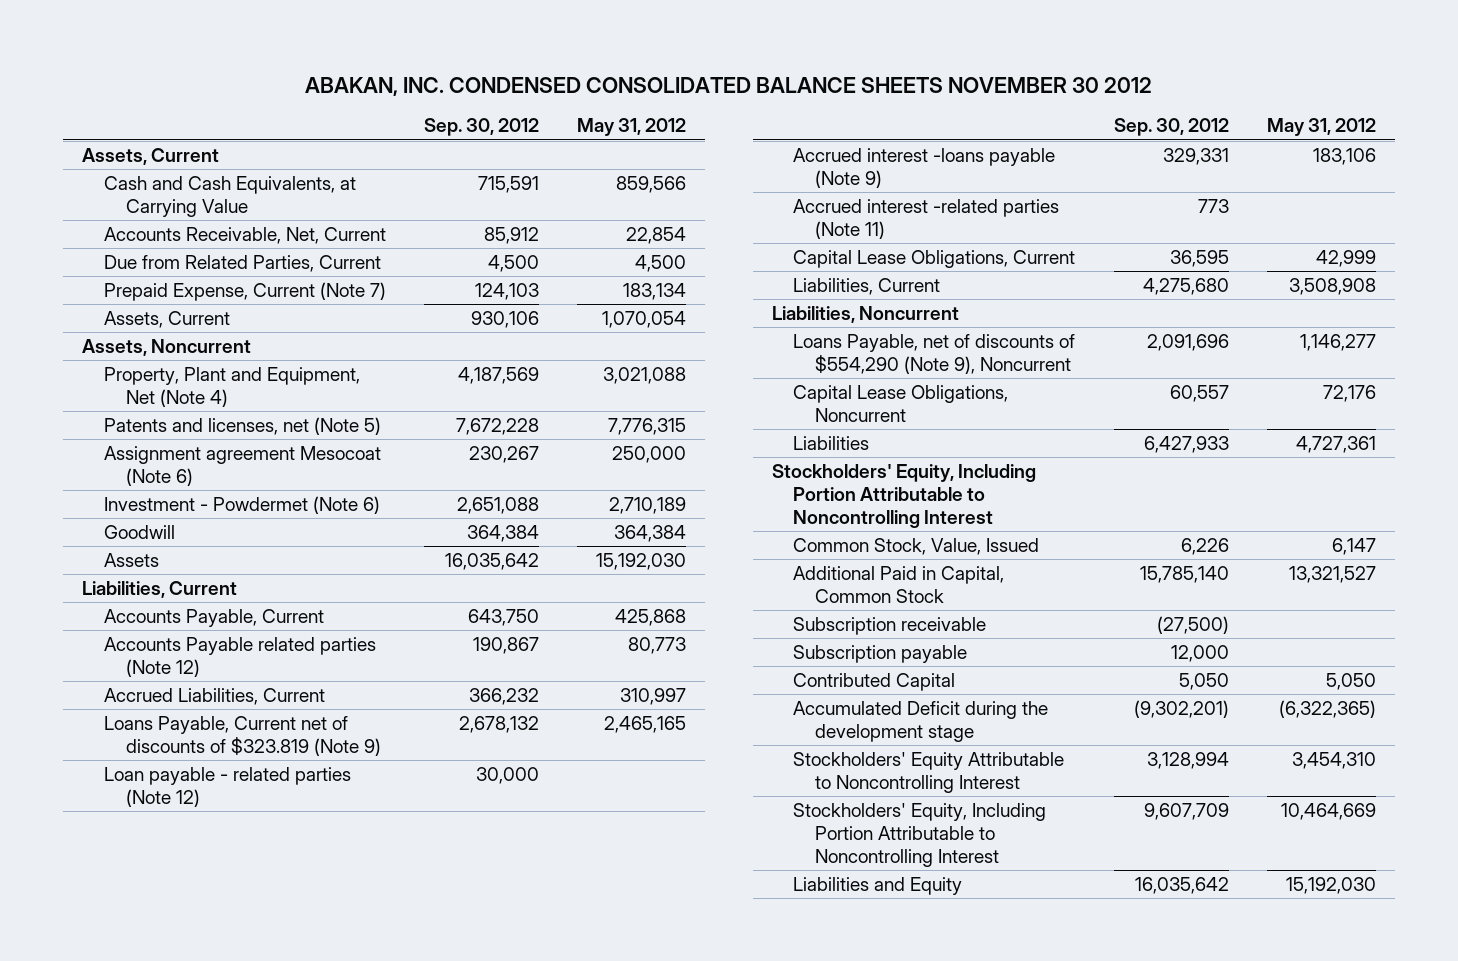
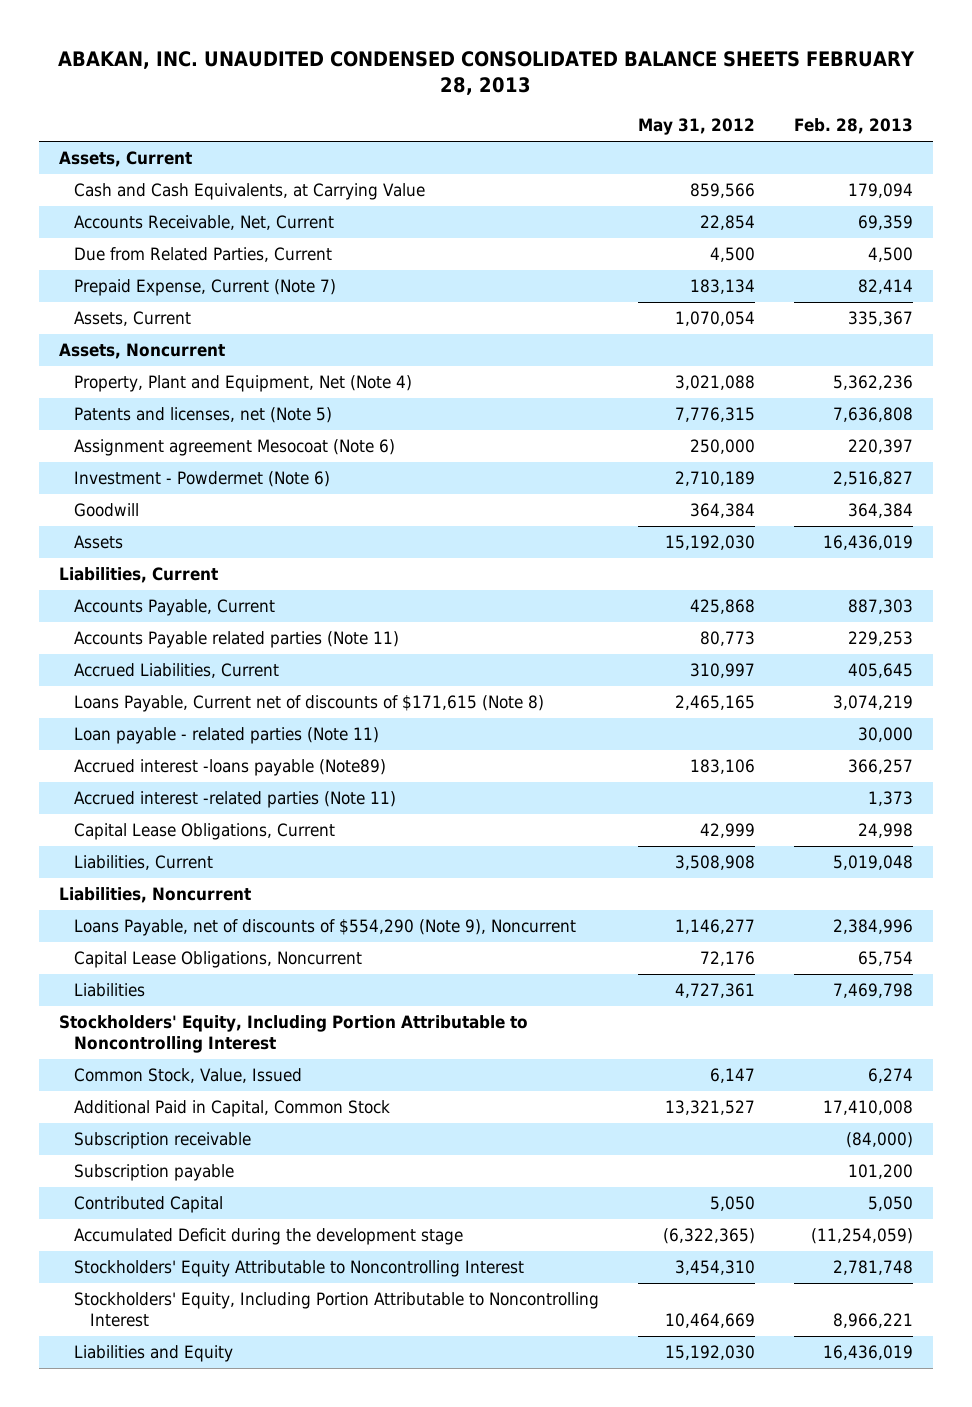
[304,76,1152,96] ABAKAN, INC. CONDENSED CONSOLIDATED BALANCE SHEETS NOVEMBER 30 2012 -> [58,50,916,95] ABAKAN, INC. UNAUDITED CONDENSED CONSOLIDATED BALANCE SHEETS FEBRUARY 28, 2013
[424,118,540,137] Sep. 30, 2012 -> none
none -> [794,118,914,135] Feb. 28, 2013
[104,636,377,677] Accounts Payable related parties (Note 12) -> [74,631,400,649] Accounts Payable related parties (Note 11)
[104,715,382,756] Loans Payable, Current net of discounts of $323.819 (Note 9) -> [74,695,545,713] Loans Payable, Current net of discounts of $171,615 (Note 8)
[104,766,352,807] Loan payable - related parties (Note 12) -> [74,727,380,745] Loan payable - related parties (Note 11)
[793,147,1056,188] Accrued interest -loans payable (Note 9) -> [74,759,387,777] Accrued interest -loans payable (Note89)

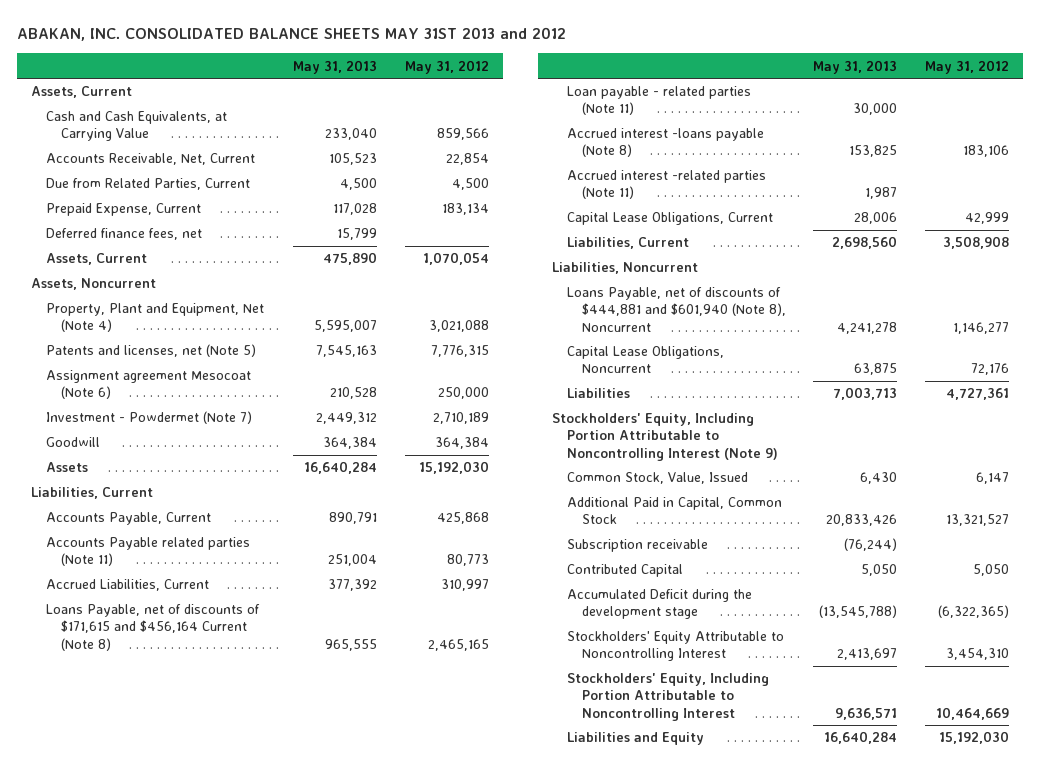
[58,50,916,95] ABAKAN, INC. UNAUDITED CONDENSED CONSOLIDATED BALANCE SHEETS FEBRUARY 28, 2013 -> [17,27,567,42] ABAKAN, INC. CONSOLIDATED BALANCE SHEETS MAY 31ST 2013 and 2012
[794,118,914,135] Feb. 28, 2013 -> none
none -> [293,59,378,74] May 31, 2013
[74,279,337,297] Prepaid Expense, Current (Note 7) -> [46,203,202,217] Prepaid Expense, Current
none -> [46,228,203,241] Deferred finance fees, net
[74,471,331,488] Investment - Powdermet (Note 6) -> [46,411,253,425] Investment - Powdermet (Note 7)
[74,695,545,713] Loans Payable, Current net of discounts of $171,615 (Note 8) -> [46,604,261,651] Loans Payable, net of discounts of $171,615 and $456,164 Current (Note 8)
[74,759,387,777] Accrued interest -loans payable (Note89) -> [566,128,764,158] Accrued interest -loans payable (Note 8)
[74,919,577,937] Loans Payable, net of discounts of $554,290 (Note 9), Noncurrent -> [566,287,786,332] Loans Payable, net of discounts of $444,881 and $601,940 (Note 8), Noncurrent
[58,1015,528,1053] Stockholders' Equity, Including Portion Attributable to Noncontrolling Interest -> [551,413,778,461] Stockholders' Equity, Including Portion Attributable to Noncontrolling Interest (Note 9)
[74,1164,235,1182] Subscription payable -> none

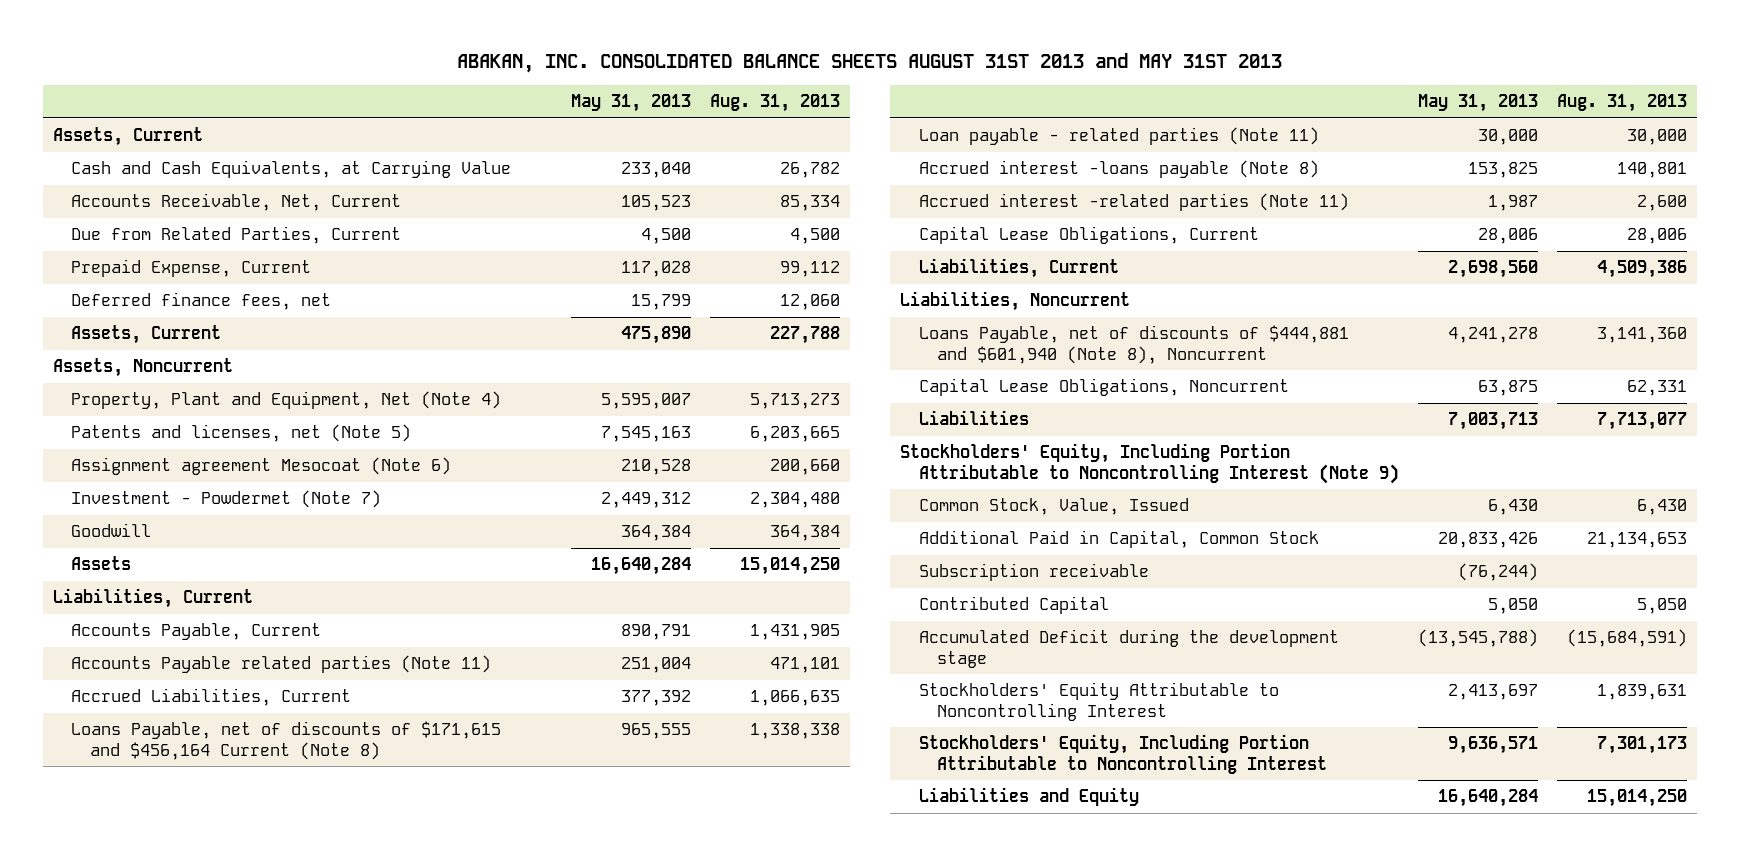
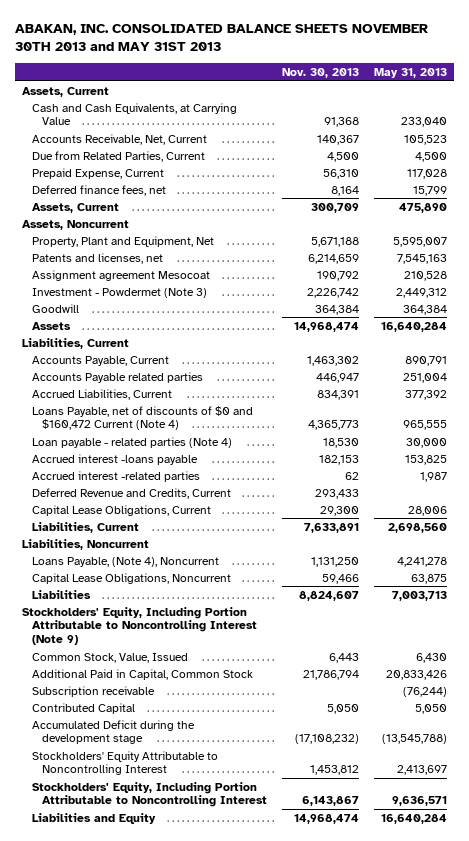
[457,53,1283,74] ABAKAN, INC. CONSOLIDATED BALANCE SHEETS AUGUST 31ST 2013 and MAY 31ST 2013 -> [14,23,428,52] ABAKAN, INC. CONSOLIDATED BALANCE SHEETS NOVEMBER 30TH 2013 and MAY 31ST 2013
[709,93,840,112] Aug. 31, 2013 -> none
none -> [281,67,359,78] Nov. 30, 2013
[71,391,502,410] Property, Plant and Equipment, Net (Note 4) -> [31,235,214,247] Property, Plant and Equipment, Net
[71,424,412,443] Patents and licenses, net (Note 5) -> [31,252,163,264] Patents and licenses, net
[71,457,452,476] Assignment agreement Mesocoat (Note 6) -> [31,269,210,281] Assignment agreement Mesocoat
[71,490,382,509] Investment - Powdermet (Note 7) -> [31,287,207,298] Investment - Powdermet (Note 3)
[71,655,492,674] Accounts Payable related parties (Note 11) -> [31,371,203,383] Accounts Payable related parties
[71,721,502,760] Loans Payable, net of discounts of $171,615 and $456,164 Current (Note 8) -> [31,405,253,431] Loans Payable, net of discounts of $0 and $160,472 Current (Note 4)
[918,127,1319,146] Loan payable - related parties (Note 11) -> [31,436,232,448] Loan payable - related parties (Note 4)
[918,160,1319,179] Accrued interest -loans payable (Note 8) -> [31,453,198,465] Accrued interest -loans payable
[918,193,1349,212] Accrued interest -related parties (Note 11) -> [31,470,200,482] Accrued interest -related parties
none -> [31,487,231,499] Deferred Revenue and Credits, Current
[918,325,1349,364] Loans Payable, net of discounts of $444,881 and $601,940 (Note 8), Noncurrent -> [31,556,219,567] Loans Payable, (Note 4), Noncurrent

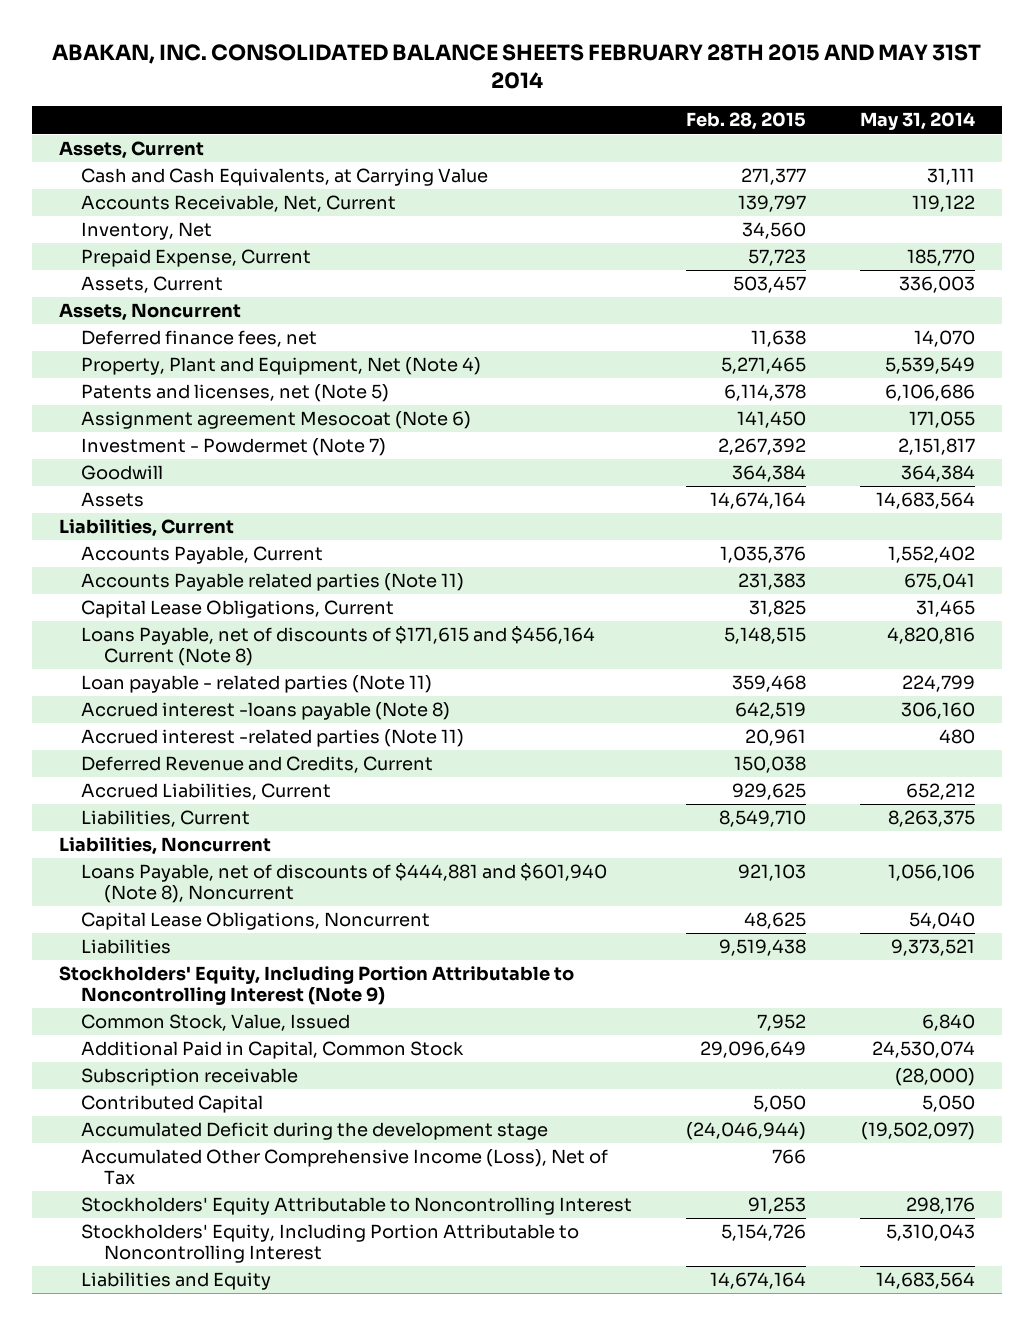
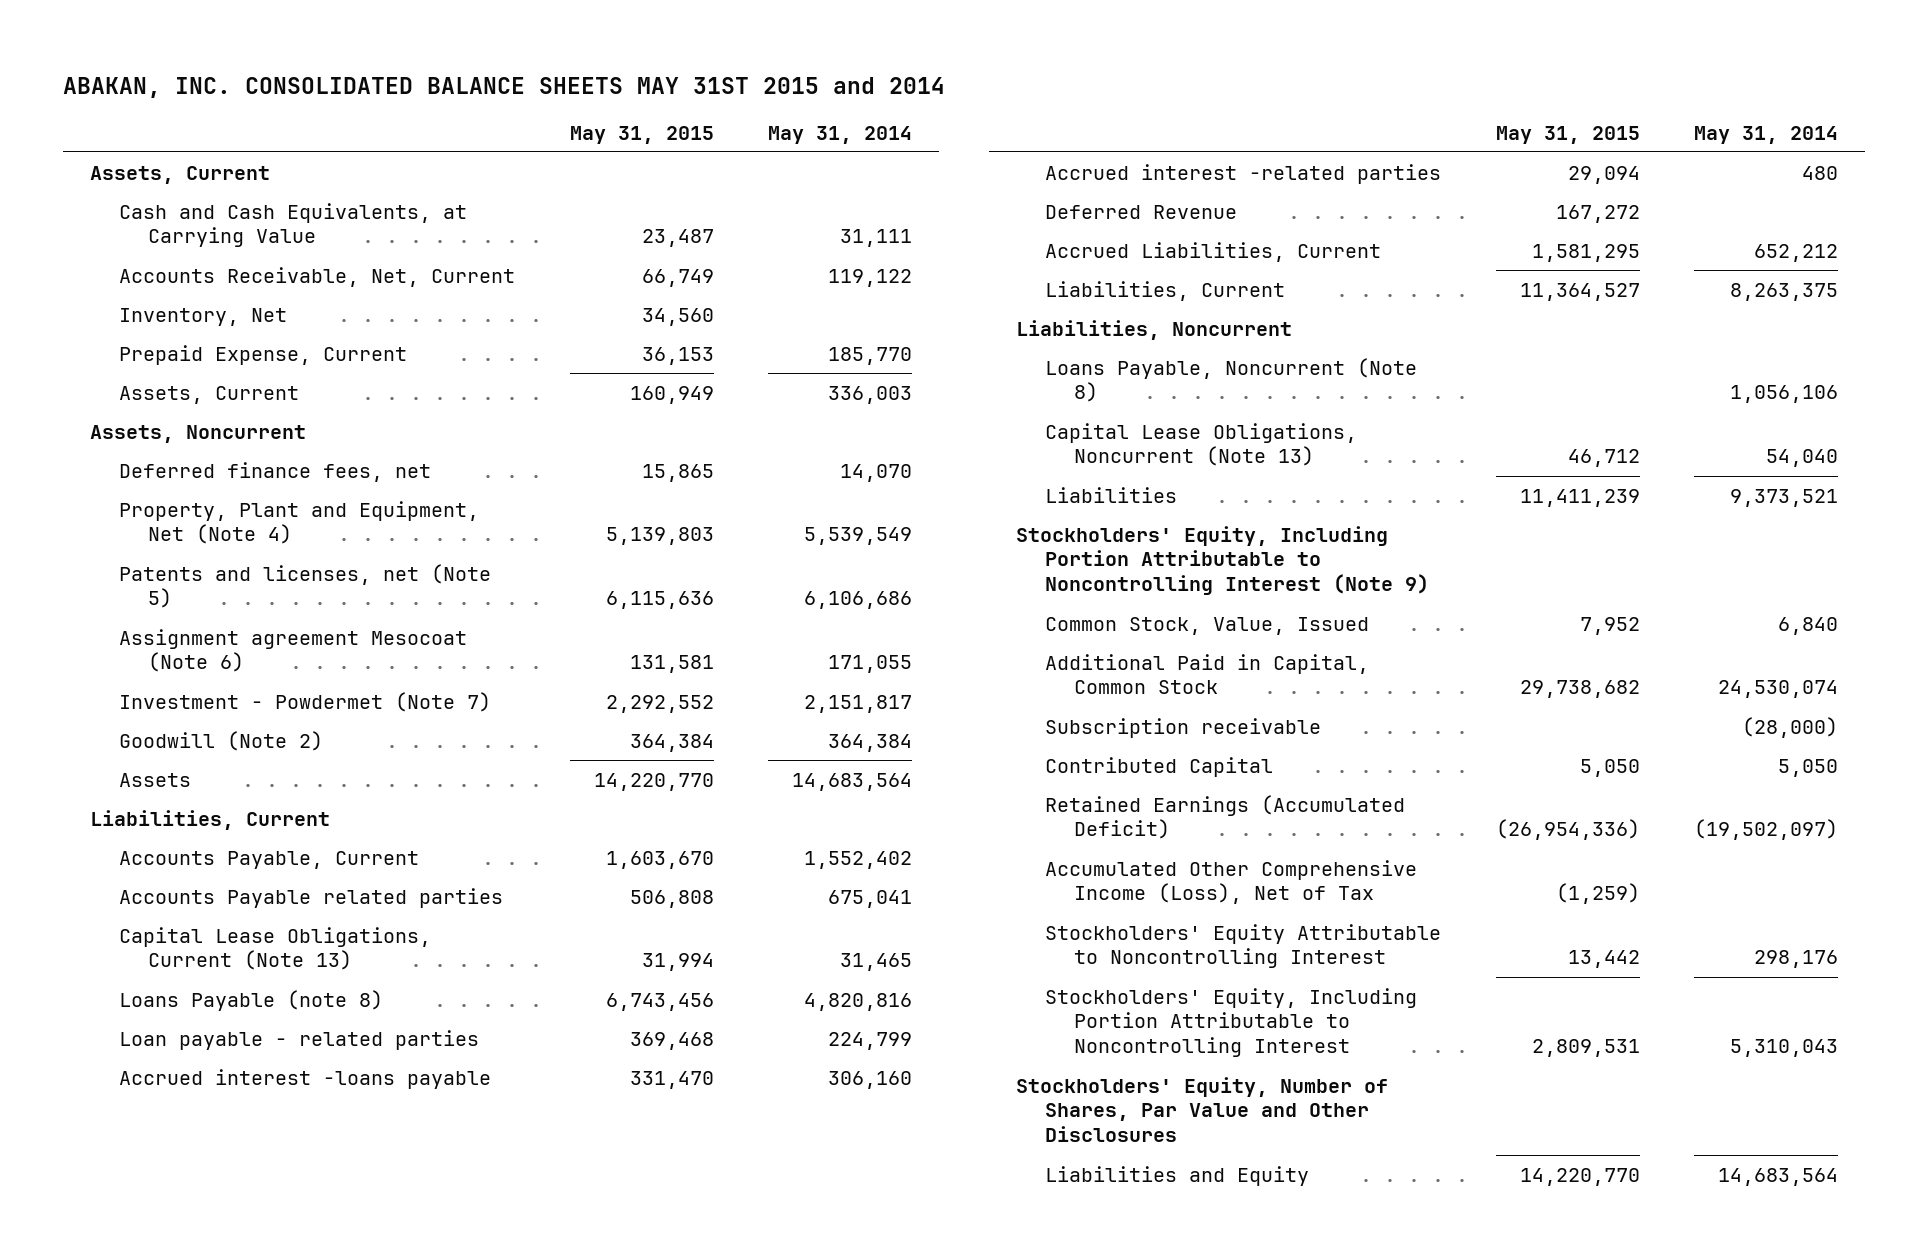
[51,43,981,90] ABAKAN, INC. CONSOLIDATED BALANCE SHEETS FEBRUARY 28TH 2015 AND MAY 31ST 2014 -> [62,76,945,98] ABAKAN, INC. CONSOLIDATED BALANCE SHEETS MAY 31ST 2015 and 2014
[686,112,807,131] Feb. 28, 2015 -> none
none -> [569,125,714,144] May 31, 2015
[81,465,164,481] Goodwill -> [119,730,324,751] Goodwill (Note 2)
[81,756,434,774] Deferred Revenue and Credits, Current -> none
[81,573,465,592] Accounts Payable related parties (Note 11) -> [119,887,504,908] Accounts Payable related parties
[81,600,395,619] Capital Lease Obligations, Current -> [119,926,432,971] Capital Lease Obligations, Current (Note 13)
[81,626,596,667] Loans Payable, net of discounts of $171,615 and $456,164 Current (Note 8) -> [119,989,384,1011] Loans Payable (note 8)
[81,675,433,694] Loan payable - related parties (Note 11) -> [119,1029,480,1050] Loan payable - related parties
[81,702,451,721] Accrued interest -loans payable (Note 8) -> [119,1068,492,1089] Accrued interest -loans payable
[81,729,465,748] Accrued interest -related parties (Note 11) -> [1045,163,1442,184] Accrued interest -related parties
none -> [1045,204,1238,219] Deferred Revenue
[81,863,608,904] Loans Payable, net of discounts of $444,881 and $601,940 (Note 8), Noncurrent -> [1045,357,1418,403] Loans Payable, Noncurrent (Note 8)
[81,912,431,931] Capital Lease Obligations, Noncurrent -> [1045,422,1358,467] Capital Lease Obligations, Noncurrent (Note 13)
[81,1122,549,1141] Accumulated Deficit during the development stage -> [1045,794,1406,840] Retained Earnings (Accumulated Deficit)
none -> [1015,1076,1388,1143] Stockholders' Equity, Number of Shares, Par Value and Other Disclosures

